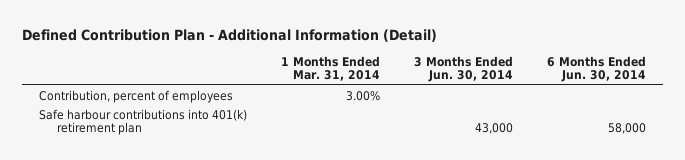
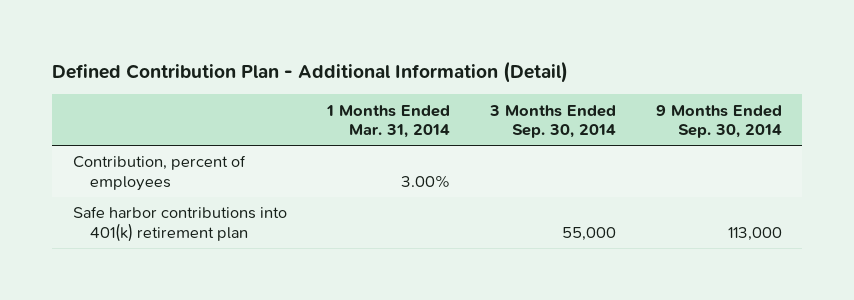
[413,55,513,83] 3 Months Ended Jun. 30, 2014 -> none
[546,55,646,83] 6 Months Ended Jun. 30, 2014 -> none
none -> [488,104,616,139] 3 Months Ended Sep. 30, 2014
none -> [655,104,782,139] 9 Months Ended Sep. 30, 2014
[39,108,248,136] Safe harbour contributions into 401(k) retirement plan -> [72,206,287,242] Safe harbor contributions into 401(k) retirement plan

